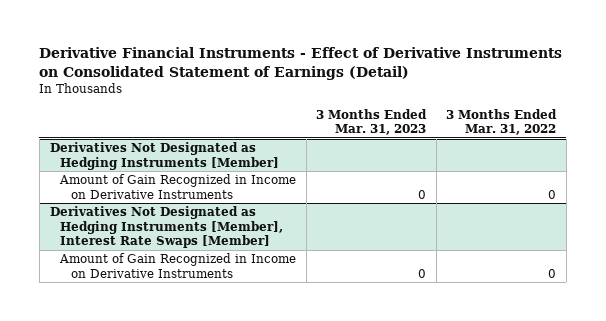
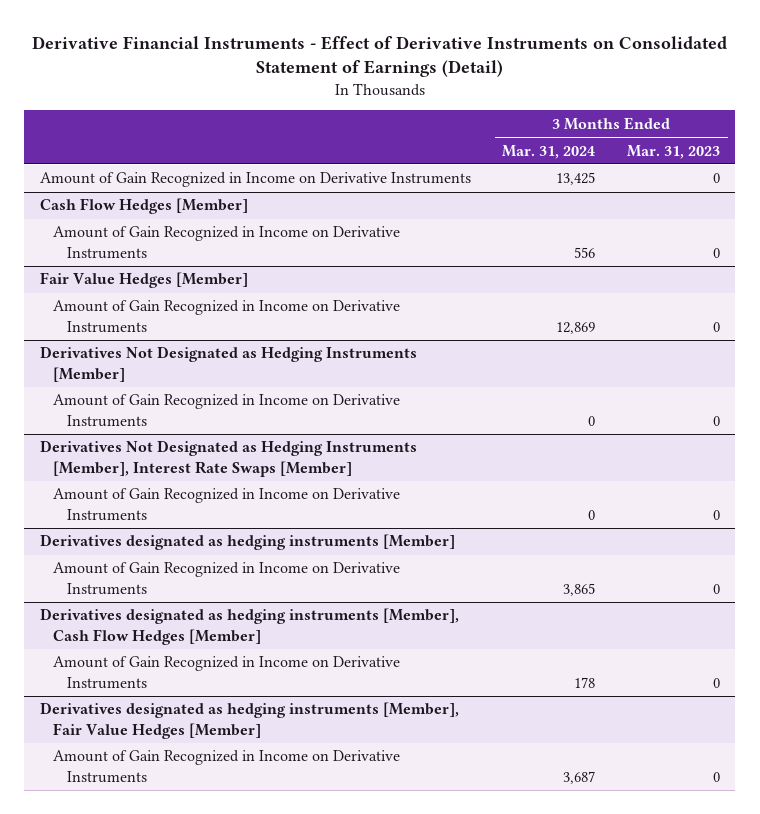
[446,108,558,136] 3 Months Ended Mar. 31, 2022 -> none
none -> [502,144,596,159] Mar. 31, 2024
none -> [40,172,472,188] Amount of Gain Recognized in Income on Derivative Instruments
none -> [40,198,249,215] Cash Flow Hedges [Member]
none -> [53,226,401,259] Amount of Gain Recognized in Income on Derivative Instruments
none -> [40,272,249,289] Fair Value Hedges [Member]
none -> [53,300,401,333] Amount of Gain Recognized in Income on Derivative Instruments
none -> [40,534,456,551] Derivatives designated as hedging instruments [Member]
none -> [53,562,401,595] Amount of Gain Recognized in Income on Derivative Instruments
none -> [40,608,460,645] Derivatives designated as hedging instruments [Member], Cash Flow Hedges [Member]
none -> [53,656,401,689] Amount of Gain Recognized in Income on Derivative Instruments
none -> [40,702,460,739] Derivatives designated as hedging instruments [Member], Fair Value Hedges [Member]
none -> [53,750,401,783] Amount of Gain Recognized in Income on Derivative Instruments

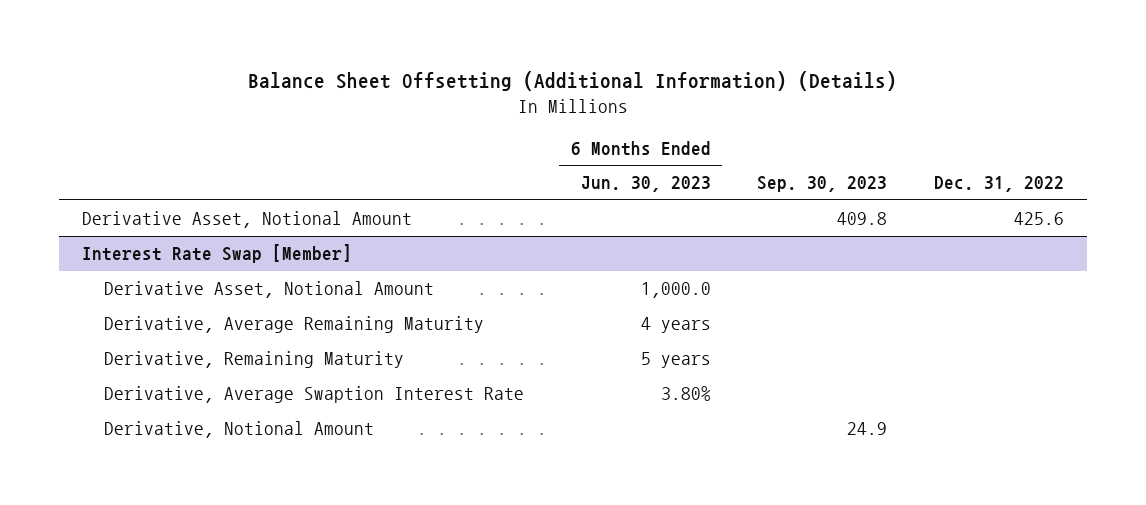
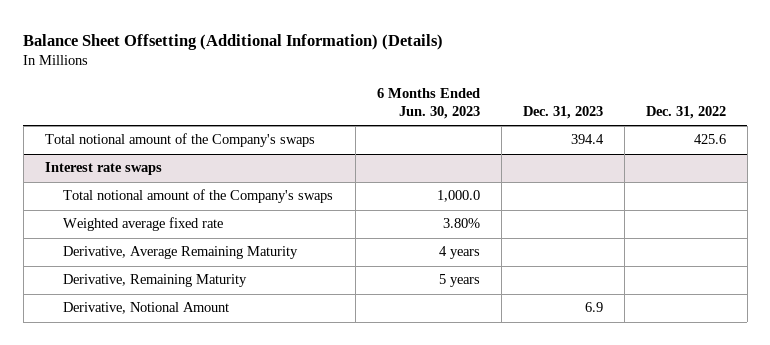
[757,176,888,193] Sep. 30, 2023 -> none
none -> [522,106,603,120] Dec. 31, 2023
[81,211,412,229] Derivative Asset, Notional Amount -> [44,133,315,148] Total notional amount of the Company's swaps
[81,244,352,264] Interest Rate Swap [Member] -> [44,162,162,176] Interest rate swaps
[104,281,435,299] Derivative Asset, Notional Amount -> [63,189,334,204] Total notional amount of the Company's swaps
none -> [63,217,224,232] Weighted average fixed rate
[104,386,525,404] Derivative, Average Swaption Interest Rate -> none

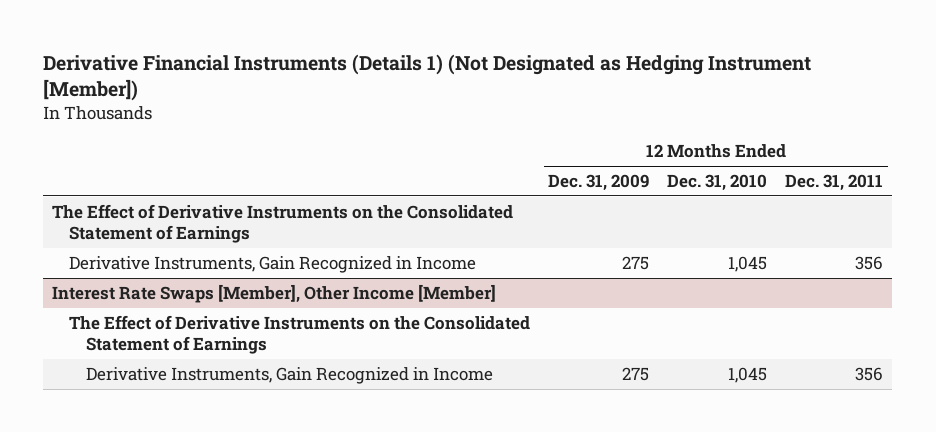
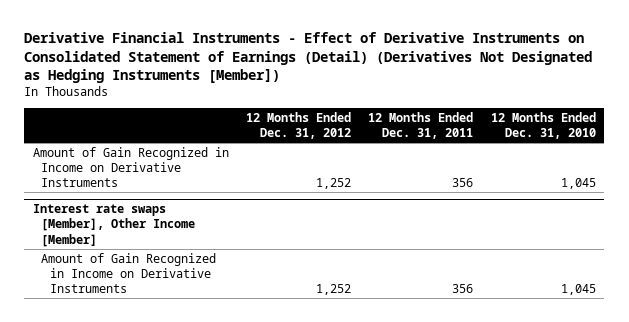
[43,53,812,102] Derivative Financial Instruments (Details 1) (Not Designated as Hedging Instrument [Member]) -> [24,31,593,84] Derivative Financial Instruments - Effect of Derivative Instruments on Consolidated Statement of Earnings (Detail) (Derivatives Not Designated as Hedging Instruments [Member])
[548,174,650,192] Dec. 31, 2009 -> none
none -> [246,112,352,140] 12 Months Ended Dec. 31, 2012
[52,203,514,243] The Effect of Derivative Instruments on the Consolidated Statement of Earnings -> none
[69,314,531,354] The Effect of Derivative Instruments on the Consolidated Statement of Earnings -> none
[69,255,477,273] Derivative Instruments, Gain Recognized in Income -> [32,146,229,188] Amount of Gain Recognized in Income on Derivative Instruments
[52,283,497,303] Interest Rate Swaps [Member], Other Income [Member] -> [32,204,196,247] Interest rate swaps [Member], Other Income [Member]
[86,366,494,384] Derivative Instruments, Gain Recognized in Income -> [41,252,217,294] Amount of Gain Recognized in Income on Derivative Instruments

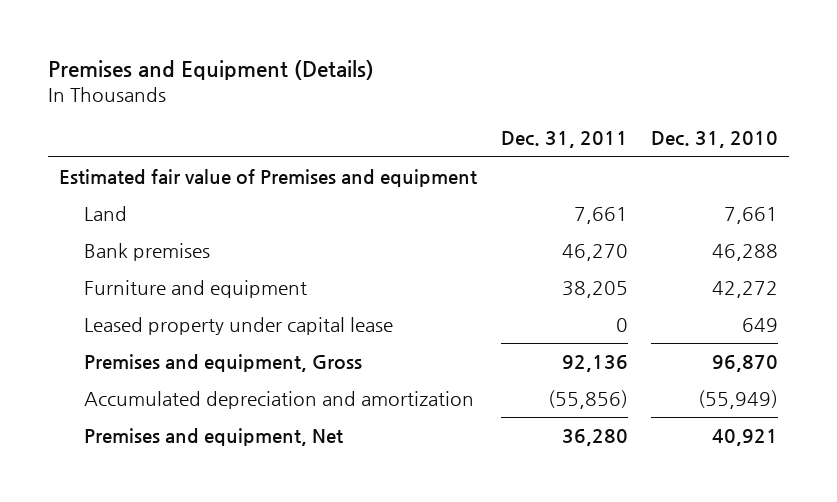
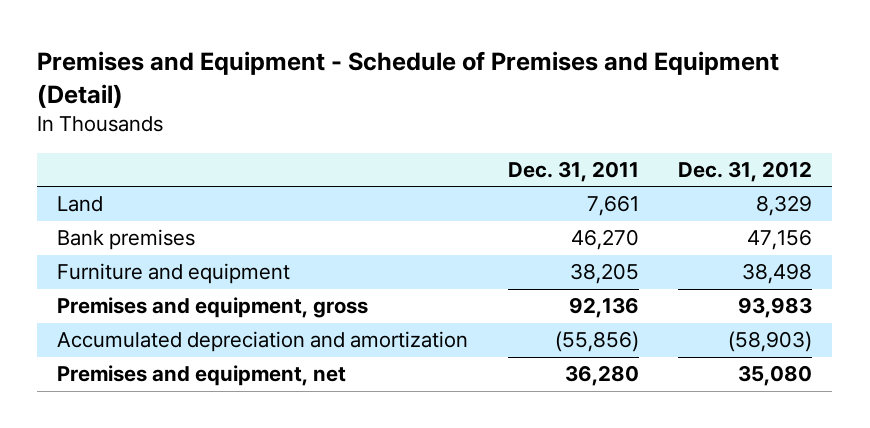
[47,60,374,81] Premises and Equipment (Details) -> [37,51,780,108] Premises and Equipment - Schedule of Premises and Equipment (Detail)
[650,131,778,149] Dec. 31, 2010 -> none
none -> [678,160,813,182] Dec. 31, 2012
[59,169,478,188] Estimated fair value of Premises and equipment -> none
[84,317,394,336] Leased property under capital lease -> none
[84,354,363,373] Premises and equipment, Gross -> [57,297,369,319] Premises and equipment, gross
[84,428,344,447] Premises and equipment, Net -> [57,365,347,387] Premises and equipment, net

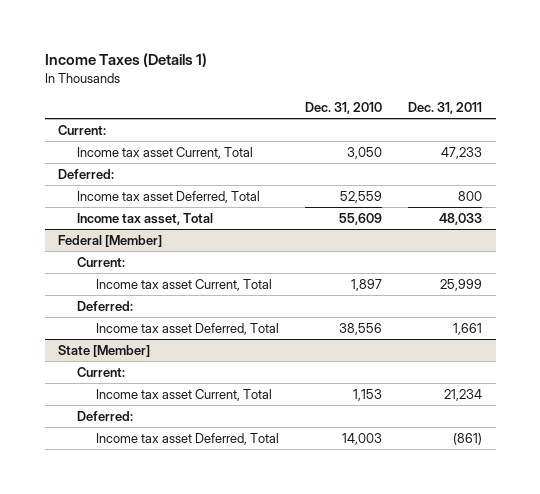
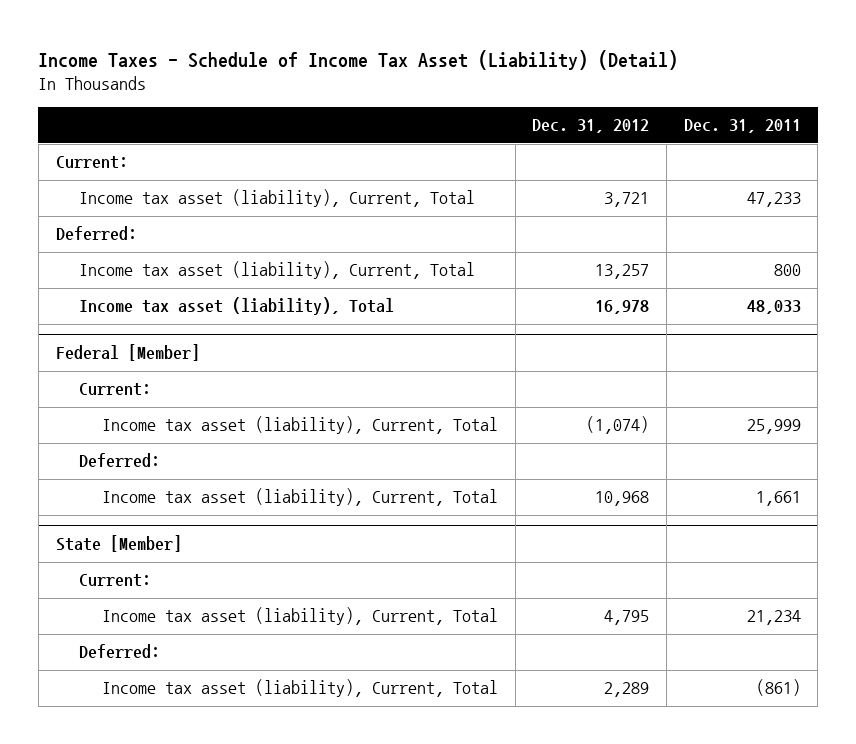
[44,53,207,68] Income Taxes (Details 1) -> [38,49,679,70] Income Taxes - Schedule of Income Tax Asset (Liability) (Detail)
[305,102,383,115] Dec. 31, 2010 -> none
none -> [532,119,650,134] Dec. 31, 2012
[76,146,253,159] Income tax asset Current, Total -> [78,189,475,208] Income tax asset (liability), Current, Total
[76,190,260,203] Income tax asset Deferred, Total -> [78,261,475,280] Income tax asset (liability), Current, Total
[76,212,213,225] Income tax asset, Total -> [78,297,394,316] Income tax asset (liability), Total
[95,278,272,291] Income tax asset Current, Total -> [101,416,498,435] Income tax asset (liability), Current, Total
[95,322,279,335] Income tax asset Deferred, Total -> [101,488,498,507] Income tax asset (liability), Current, Total
[95,388,272,401] Income tax asset Current, Total -> [101,607,498,626] Income tax asset (liability), Current, Total
[95,432,279,445] Income tax asset Deferred, Total -> [101,679,498,698] Income tax asset (liability), Current, Total

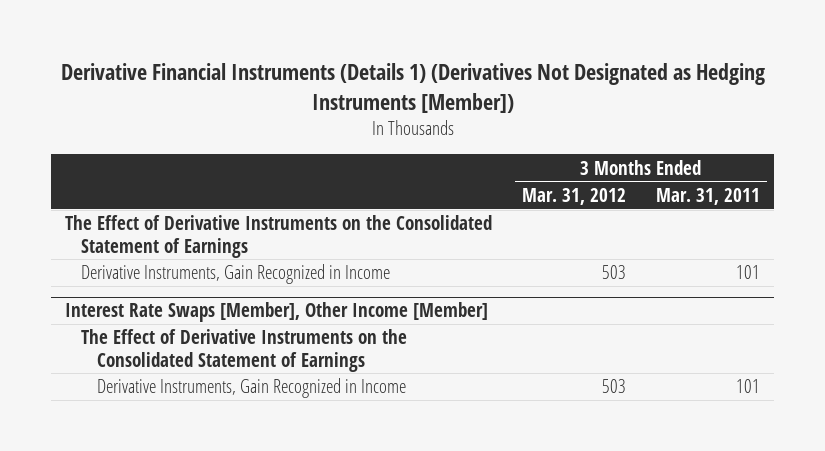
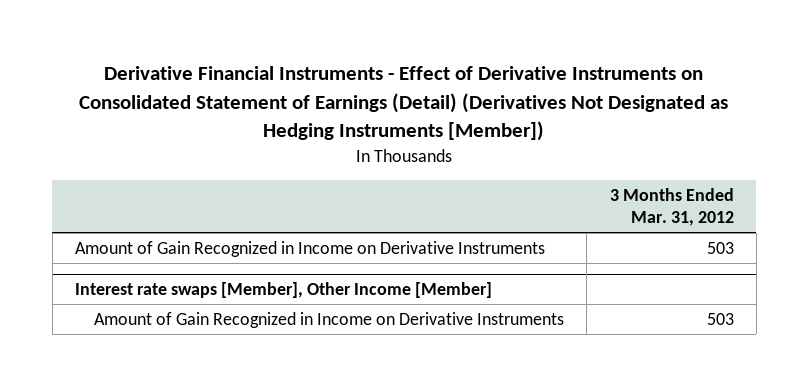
[60,63,765,113] Derivative Financial Instruments (Details 1) (Derivatives Not Designated as Hedging Instruments [Member]) -> [79,66,729,141] Derivative Financial Instruments - Effect of Derivative Instruments on Consolidated Statement of Earnings (Detail) (Derivatives Not Designated as Hedging Instruments [Member])
[655,187,760,205] Mar. 31, 2011 -> none
[65,215,493,258] The Effect of Derivative Instruments on the Consolidated Statement of Earnings -> none
[81,329,408,372] The Effect of Derivative Instruments on the Consolidated Statement of Earnings -> none
[81,264,391,285] Derivative Instruments, Gain Recognized in Income -> [75,241,546,258] Amount of Gain Recognized in Income on Derivative Instruments
[65,302,489,323] Interest Rate Swaps [Member], Other Income [Member] -> [75,282,493,299] Interest rate swaps [Member], Other Income [Member]
[97,378,407,399] Derivative Instruments, Gain Recognized in Income -> [93,312,564,329] Amount of Gain Recognized in Income on Derivative Instruments

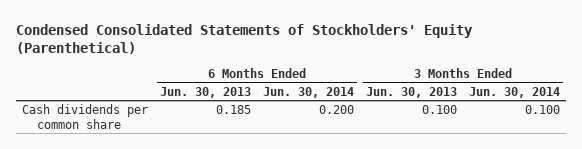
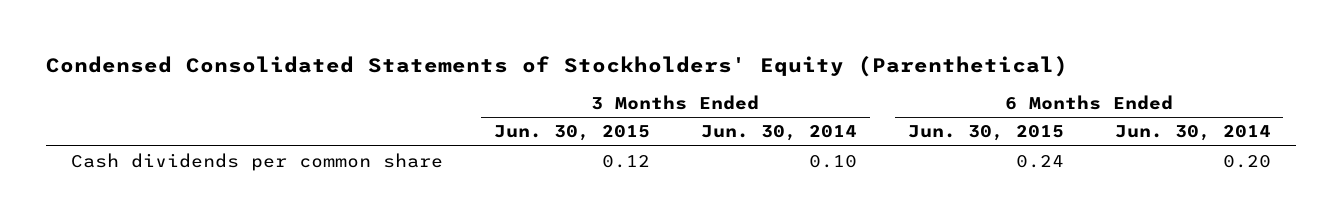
[160,86,252,98] Jun. 30, 2013 -> none
[365,86,457,98] Jun. 30, 2013 -> none
none -> [493,125,650,142] Jun. 30, 2015
none -> [907,125,1064,142] Jun. 30, 2015
[319,105,355,115] 0.200 -> [1222,155,1271,169] 0.20
[524,105,560,115] 0.100 -> [808,155,857,169] 0.10

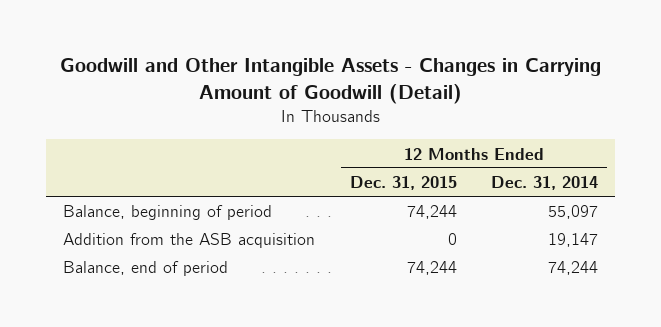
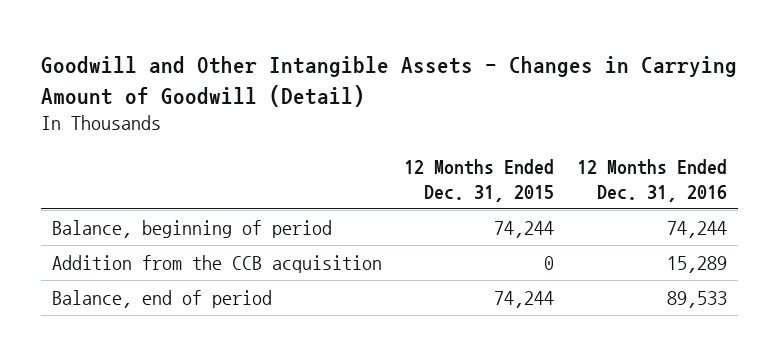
[491,175,599,190] Dec. 31, 2014 -> none
none -> [576,159,727,202] 12 Months Ended Dec. 31, 2016
[63,233,316,249] Addition from the ASB acquisition -> [51,254,382,273] Addition from the CCB acquisition

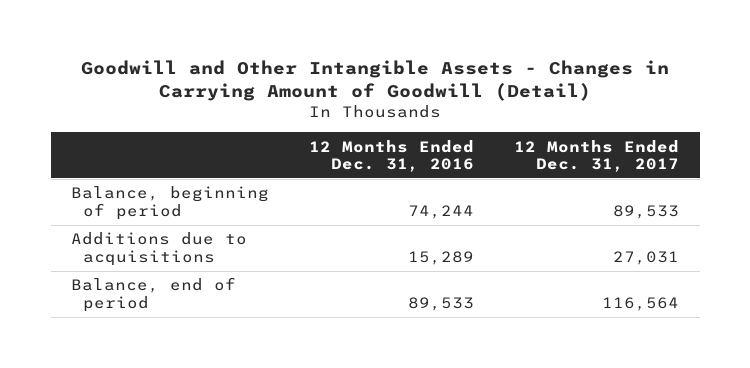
[404,159,555,202] 12 Months Ended Dec. 31, 2015 -> none
none -> [514,139,680,172] 12 Months Ended Dec. 31, 2017
[51,254,382,273] Addition from the CCB acquisition -> [70,232,247,266] Additions due to acquisitions

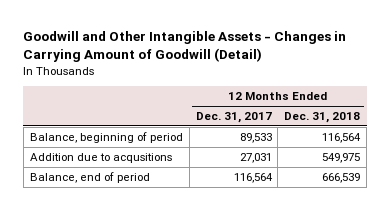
[309,139,475,172] 12 Months Ended Dec. 31, 2016 -> none
none -> [284,112,361,124] Dec. 31, 2018
[70,232,247,266] Additions due to acquisitions -> [29,153,172,164] Addition due to acqusitions

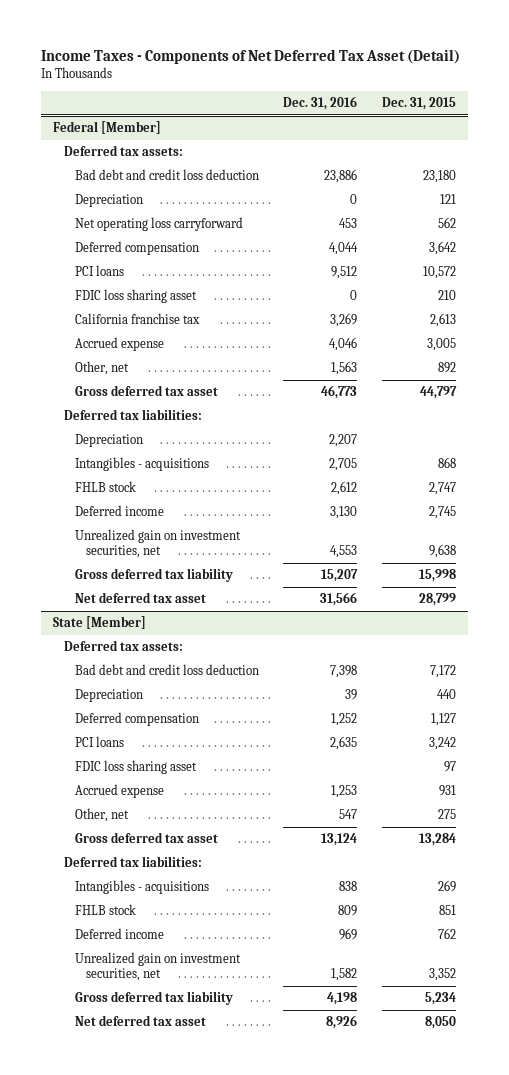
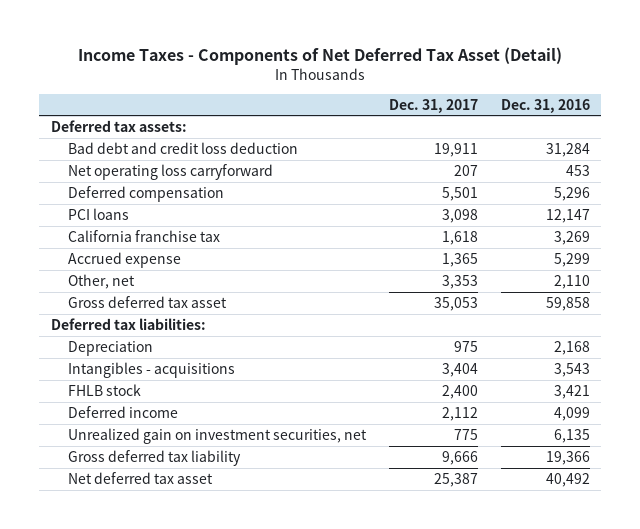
[381,97,456,111] Dec. 31, 2015 -> none
none -> [388,98,478,113] Dec. 31, 2017
[53,121,162,135] Federal [Member] -> none
[75,194,144,208] Depreciation -> none
[324,169,358,184] 23,886 -> [545,142,590,157] 31,284
[75,289,198,304] FDIC loss sharing asset -> none
[329,242,359,256] 4,044 -> [553,186,590,201] 5,296
[331,266,358,280] 9,512 -> [545,208,590,223] 12,147
[64,409,203,421] Deferred tax liabilities: -> none
[75,434,144,448] Depreciation -> none
[75,457,210,472] Intangibles - acquisitions -> none
[75,481,137,493] FHLB stock -> none
[75,505,165,517] Deferred income -> none
[75,529,242,559] Unrealized gain on investment securities, net -> none
[75,568,234,583] Gross deferred tax liability -> none
[75,592,207,604] Net deferred tax asset -> none
[53,616,147,630] State [Member] -> none
[64,640,184,652] Deferred tax assets: -> none
[75,664,260,676] Bad debt and credit loss deduction -> none
[75,689,144,703] Depreciation -> none
[75,712,200,727] Deferred compensation -> none
[75,736,125,748] PCI loans -> none
[75,760,198,775] FDIC loss sharing asset -> none
[75,784,165,799] Accrued expense -> none
[75,808,130,823] Other, net -> none
[75,832,219,844] Gross deferred tax asset -> none
[329,337,358,352] 4,046 -> [553,252,590,267] 5,299
[331,361,358,376] 1,563 -> [553,274,590,289] 2,110
[321,385,358,400] 46,773 -> [545,296,590,311] 59,858
none -> [67,340,153,356] Depreciation
[339,881,358,892] 838 -> [553,362,590,377] 3,543
[338,905,358,917] 809 -> [553,384,590,399] 3,421
[339,928,358,941] 969 -> [553,406,590,421] 4,099
[331,968,358,982] 1,582 -> [553,428,590,443] 6,135
[327,992,358,1006] 4,198 -> [545,450,590,465] 19,366
[326,1015,358,1030] 8,926 -> [545,472,590,487] 40,492

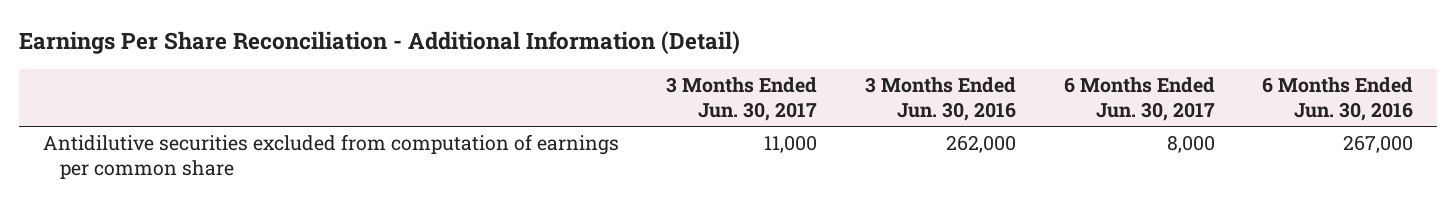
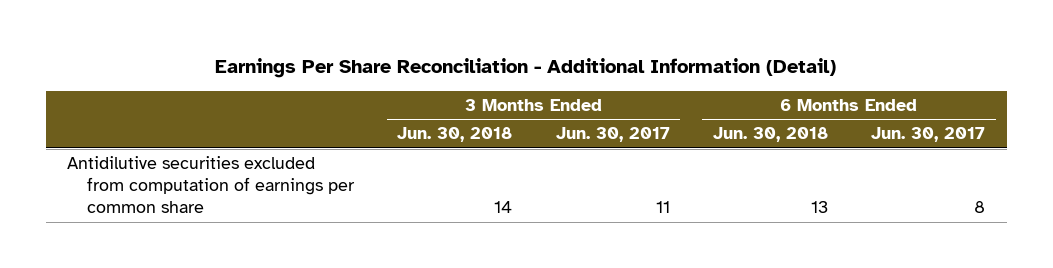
[865,77,1017,122] 3 Months Ended Jun. 30, 2016 -> none
[1262,77,1414,122] 6 Months Ended Jun. 30, 2016 -> none
none -> [397,127,513,143] Jun. 30, 2018
none -> [712,127,828,143] Jun. 30, 2018
[764,135,818,154] 11,000 -> [655,201,670,214] 11
[1166,135,1215,154] 8,000 -> [974,201,986,214] 8

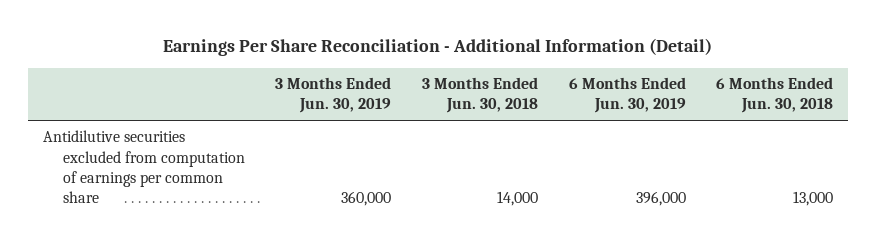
[555,127,670,143] Jun. 30, 2017 -> none
[871,127,986,143] Jun. 30, 2017 -> none
none -> [275,77,392,114] 3 Months Ended Jun. 30, 2019
none -> [568,77,686,114] 6 Months Ended Jun. 30, 2019
[494,201,513,214] 14 -> [497,191,539,207] 14,000
[810,201,828,214] 13 -> [793,191,834,207] 13,000

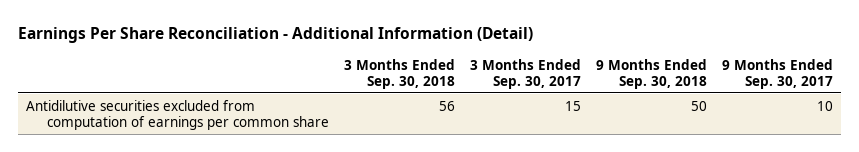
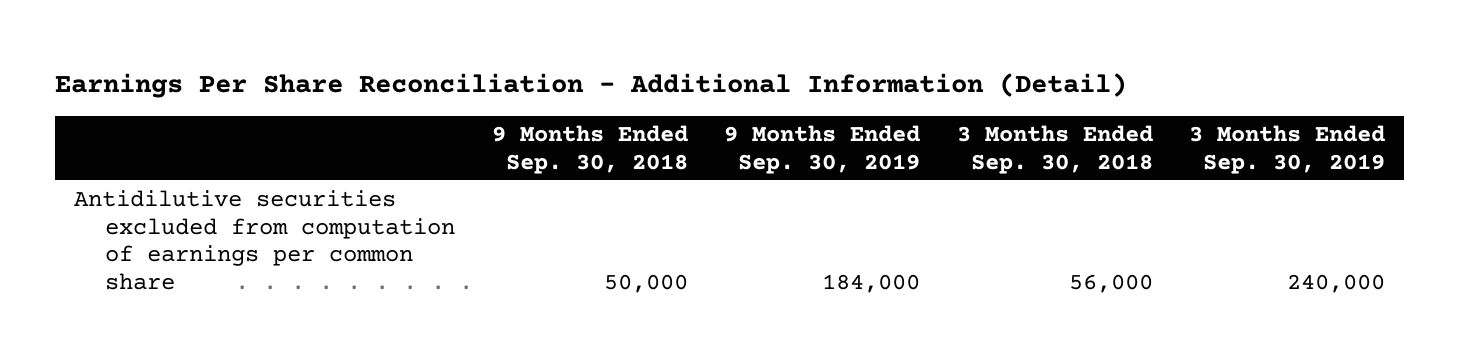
[470,58,582,89] 3 Months Ended Sep. 30, 2017 -> none
[722,58,834,89] 9 Months Ended Sep. 30, 2017 -> none
none -> [724,124,921,174] 9 Months Ended Sep. 30, 2019
none -> [1189,124,1386,174] 3 Months Ended Sep. 30, 2019
[438,100,455,111] 56 -> [1068,274,1153,294] 56,000
[691,100,708,111] 50 -> [603,274,688,294] 50,000

